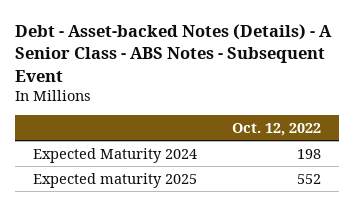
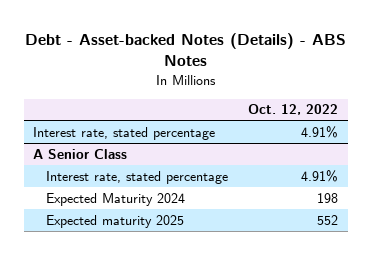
[15,24,333,82] Debt - Asset-backed Notes (Details) - A Senior Class - ABS Notes - Subsequent Event -> [24,32,346,67] Debt - Asset-backed Notes (Details) - ABS Notes
none -> [33,126,216,140] Interest rate, stated percentage
none -> [33,148,128,159] A Senior Class
none -> [46,170,229,184] Interest rate, stated percentage

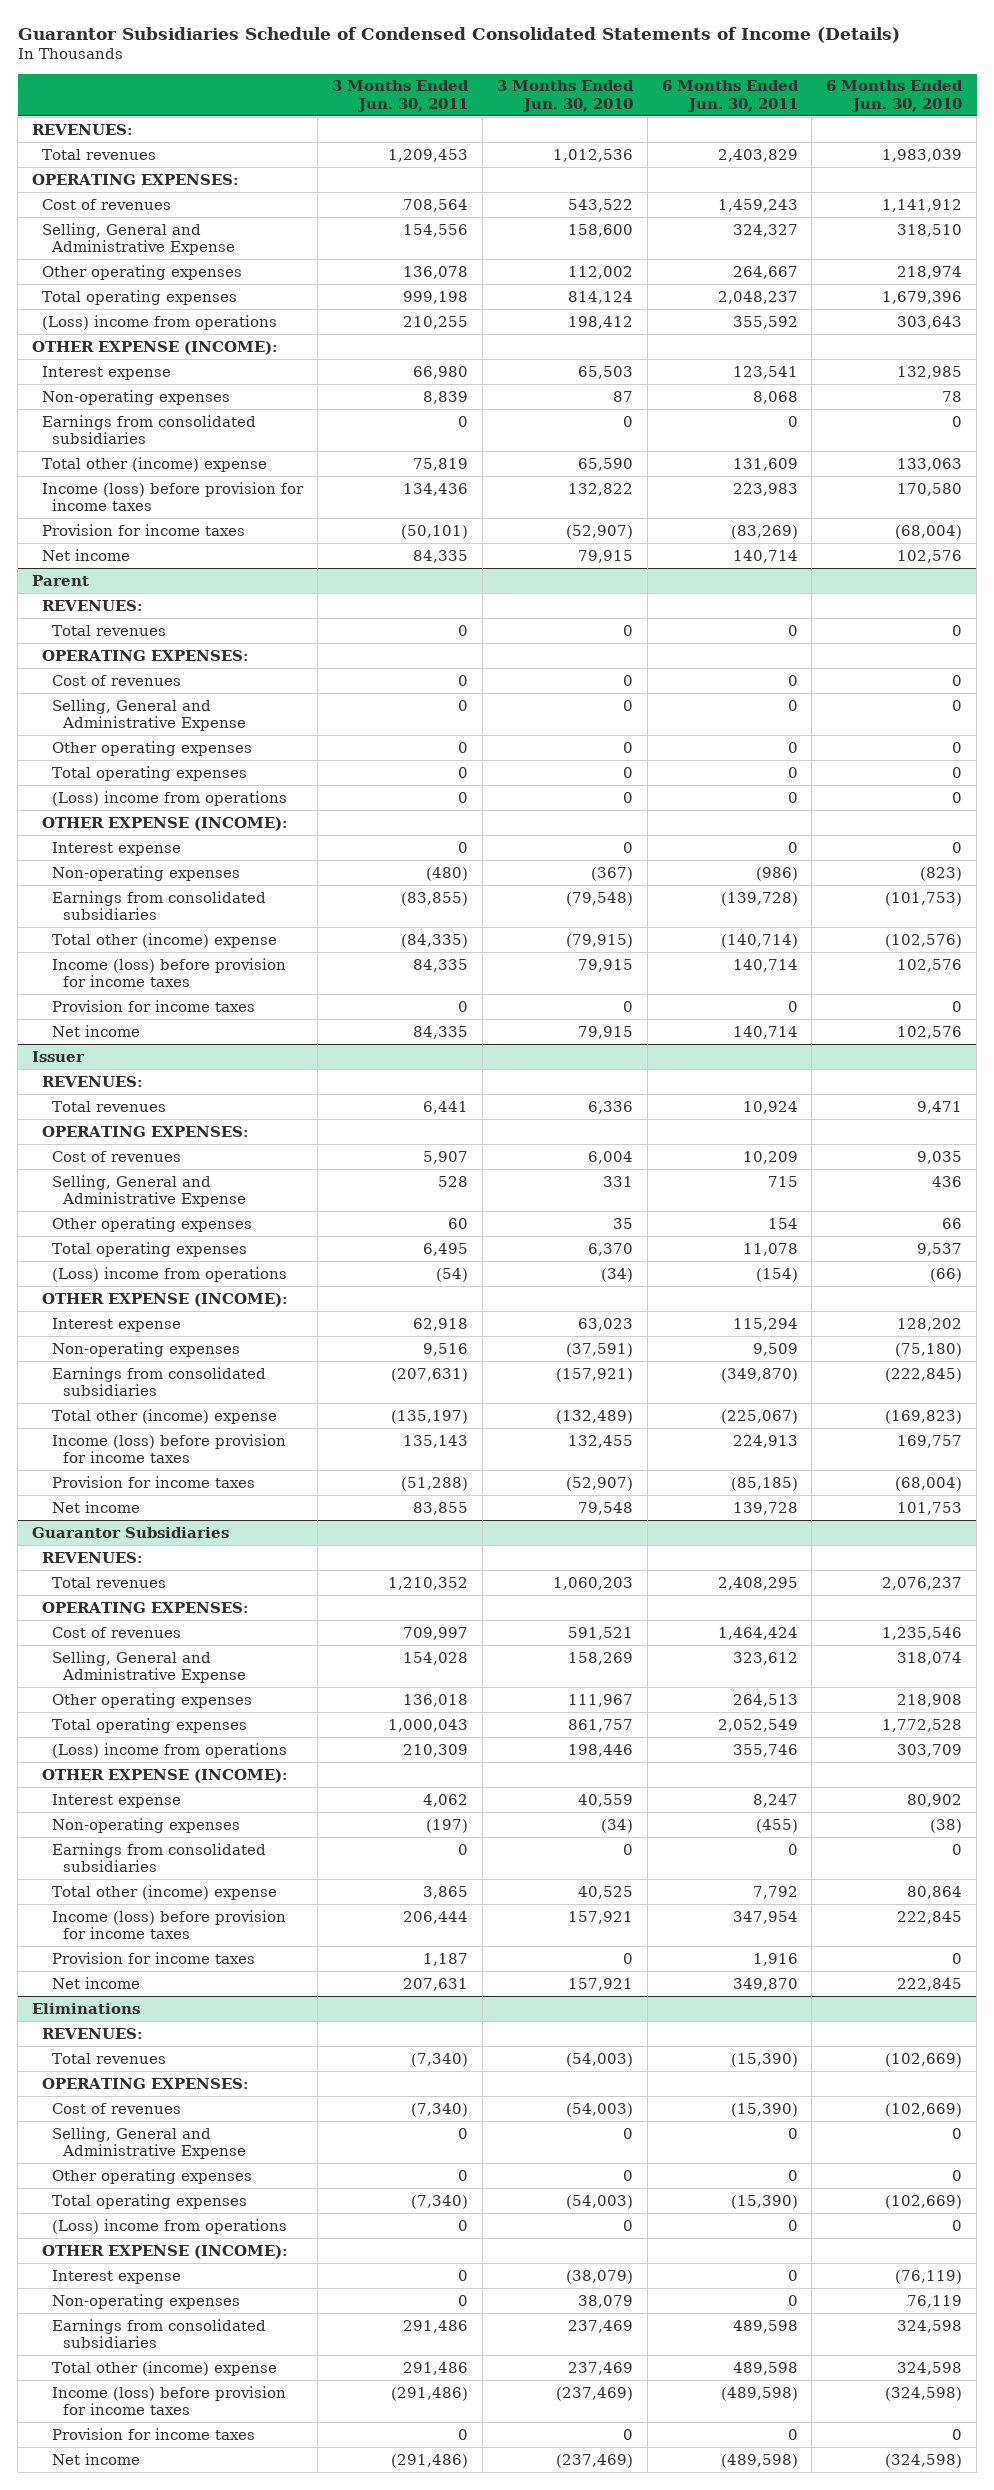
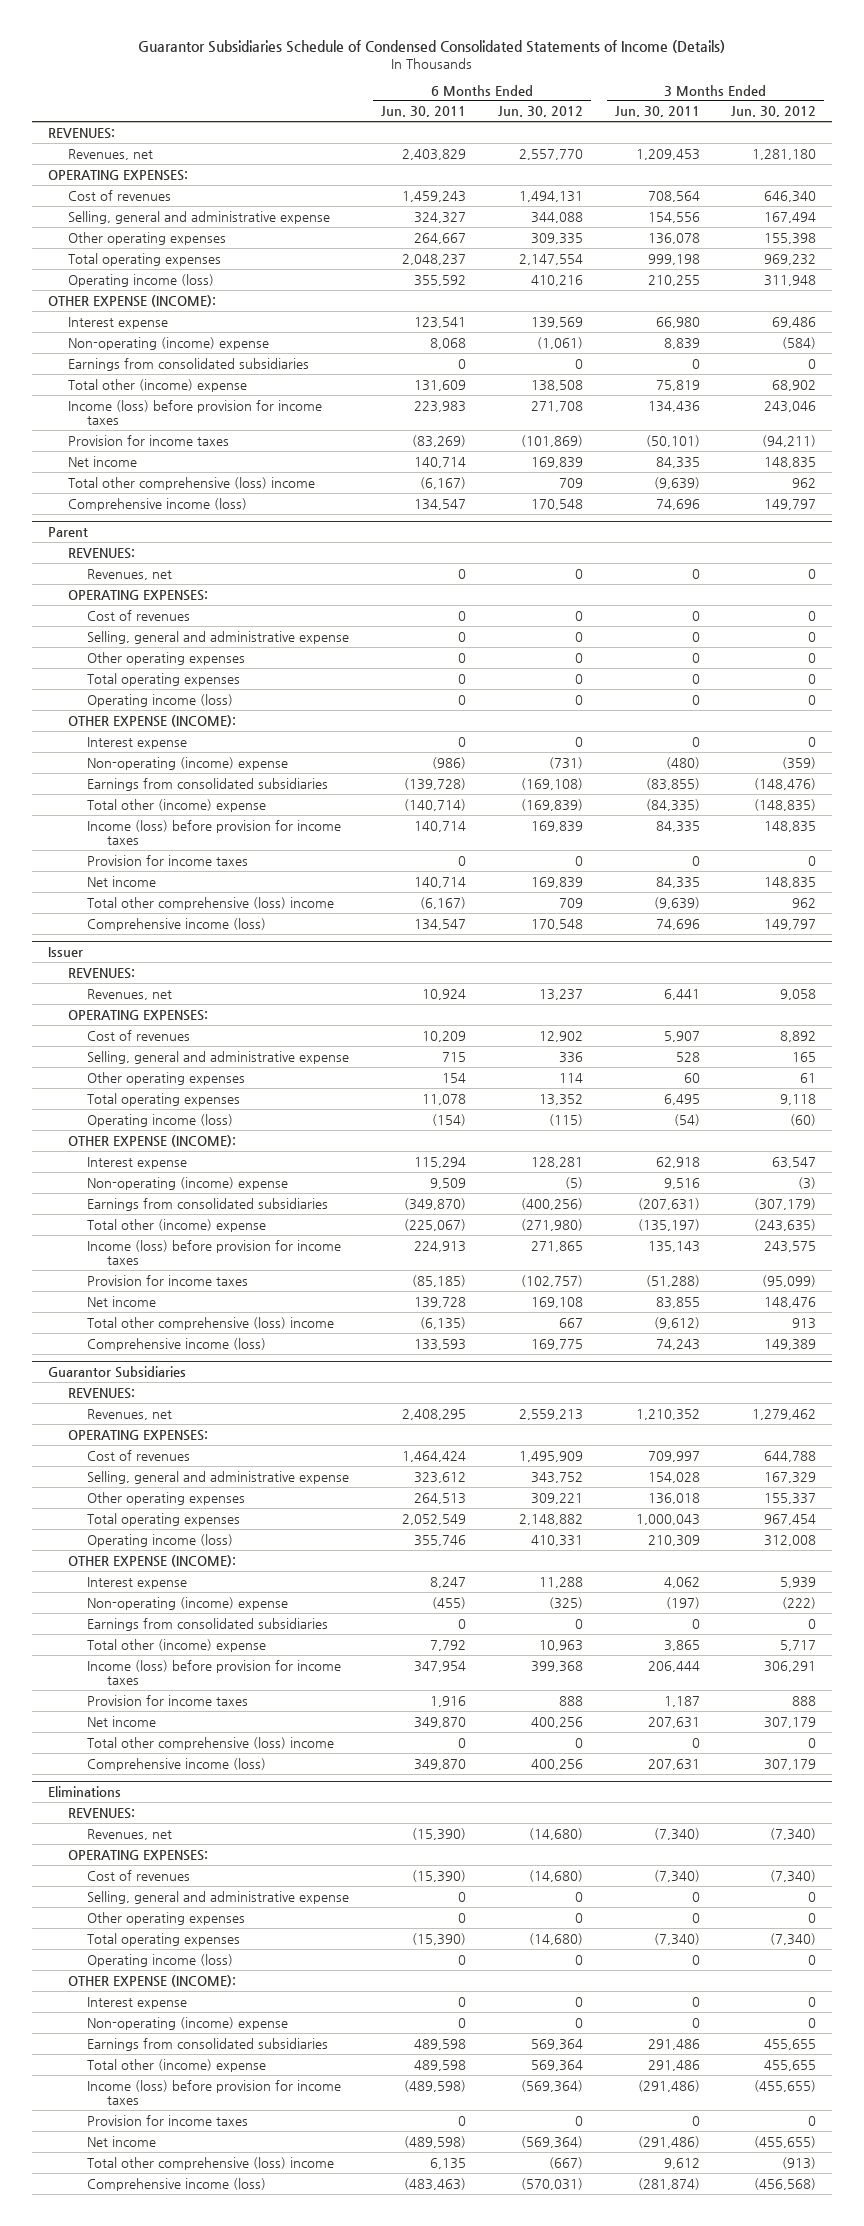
[496,80,634,112] 3 Months Ended Jun. 30, 2010 -> none
[826,80,964,112] 6 Months Ended Jun. 30, 2010 -> none
none -> [497,106,583,118] Jun. 30, 2012
none -> [731,106,817,118] Jun. 30, 2012
[42,148,157,160] Total revenues -> [67,148,153,160] Revenues, net
[42,222,236,255] Selling, General and Administrative Expense -> [67,210,330,224] Selling, general and administrative expense
[42,314,278,330] (Loss) income from operations -> [67,273,214,287] Operating income (loss)
[42,389,231,405] Non-operating expenses -> [67,336,269,350] Non-operating (income) expense
none -> [67,476,315,490] Total other comprehensive (loss) income
none -> [67,497,247,511] Comprehensive income (loss)
[52,624,167,636] Total revenues -> [87,568,173,580] Revenues, net
[52,698,246,731] Selling, General and Administrative Expense -> [87,630,350,644] Selling, general and administrative expense
[52,790,288,806] (Loss) income from operations -> [87,693,234,707] Operating income (loss)
[52,865,241,881] Non-operating expenses -> [87,756,289,770] Non-operating (income) expense
none -> [87,896,335,910] Total other comprehensive (loss) income
none -> [87,917,267,931] Comprehensive income (loss)
[52,1100,167,1112] Total revenues -> [87,988,173,1000] Revenues, net
[52,1174,246,1207] Selling, General and Administrative Expense -> [87,1050,350,1064] Selling, general and administrative expense
[52,1266,288,1282] (Loss) income from operations -> [87,1113,234,1127] Operating income (loss)
[52,1341,241,1357] Non-operating expenses -> [87,1176,289,1190] Non-operating (income) expense
none -> [87,1316,335,1330] Total other comprehensive (loss) income
none -> [87,1337,267,1351] Comprehensive income (loss)
[52,1576,167,1588] Total revenues -> [87,1408,173,1420] Revenues, net
[52,1650,246,1683] Selling, General and Administrative Expense -> [87,1470,350,1484] Selling, general and administrative expense
[52,1742,288,1758] (Loss) income from operations -> [87,1533,234,1547] Operating income (loss)
[52,1817,241,1833] Non-operating expenses -> [87,1596,289,1610] Non-operating (income) expense
none -> [87,1736,335,1750] Total other comprehensive (loss) income
none -> [87,1757,267,1771] Comprehensive income (loss)
[52,2052,167,2064] Total revenues -> [87,1828,173,1840] Revenues, net
[52,2126,246,2159] Selling, General and Administrative Expense -> [87,1890,350,1904] Selling, general and administrative expense
[52,2218,288,2234] (Loss) income from operations -> [87,1953,234,1967] Operating income (loss)
[52,2293,241,2309] Non-operating expenses -> none
none -> [87,2016,289,2030] Non-operating (income) expense
none -> [87,2156,335,2170] Total other comprehensive (loss) income
none -> [87,2177,267,2191] Comprehensive income (loss)

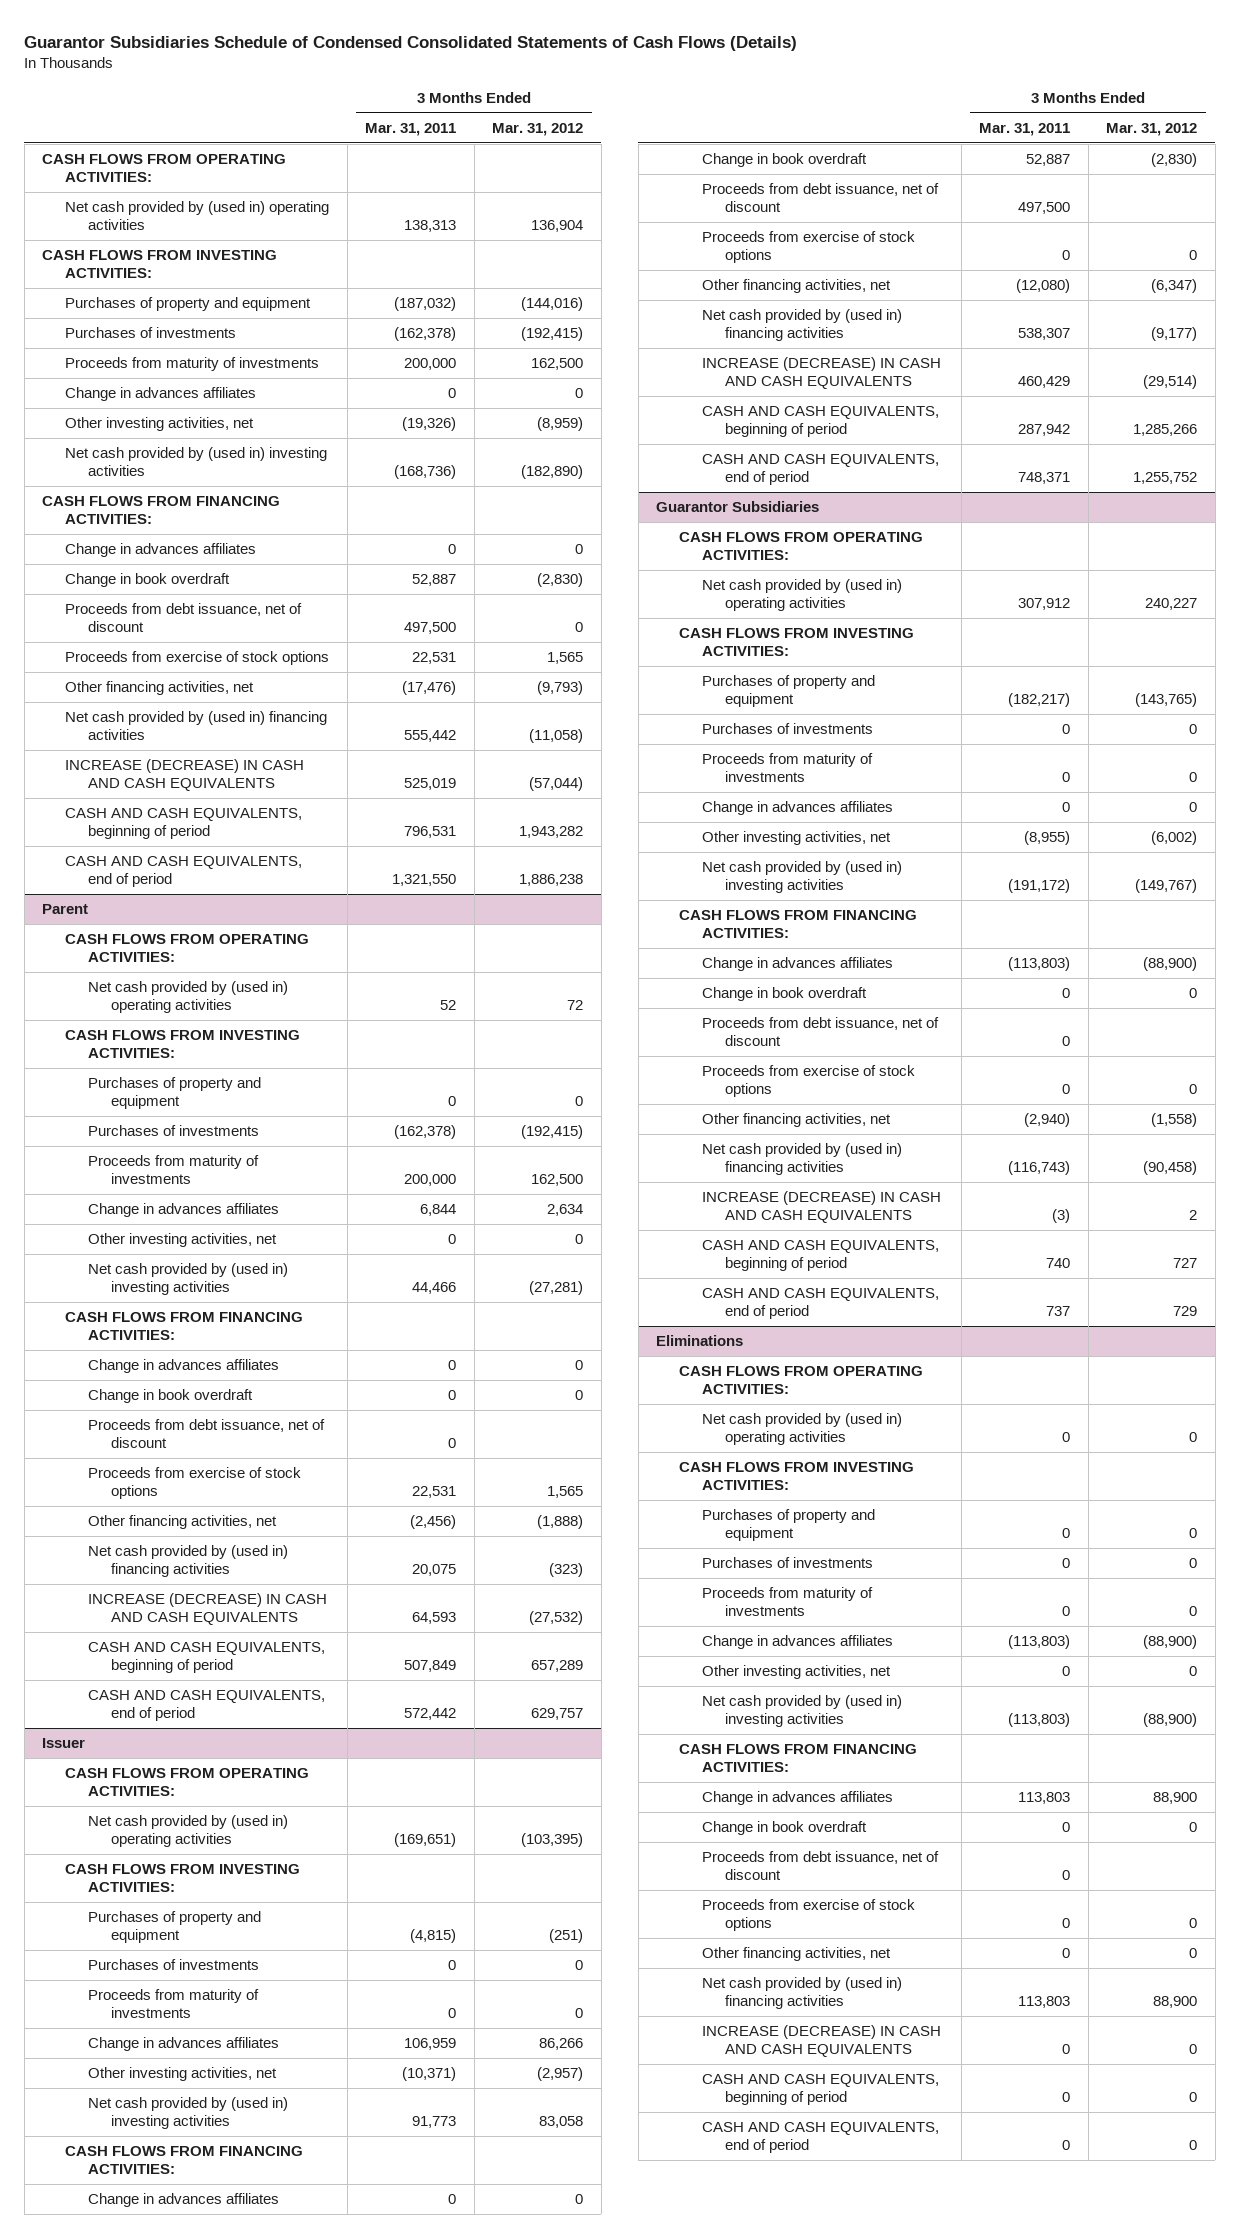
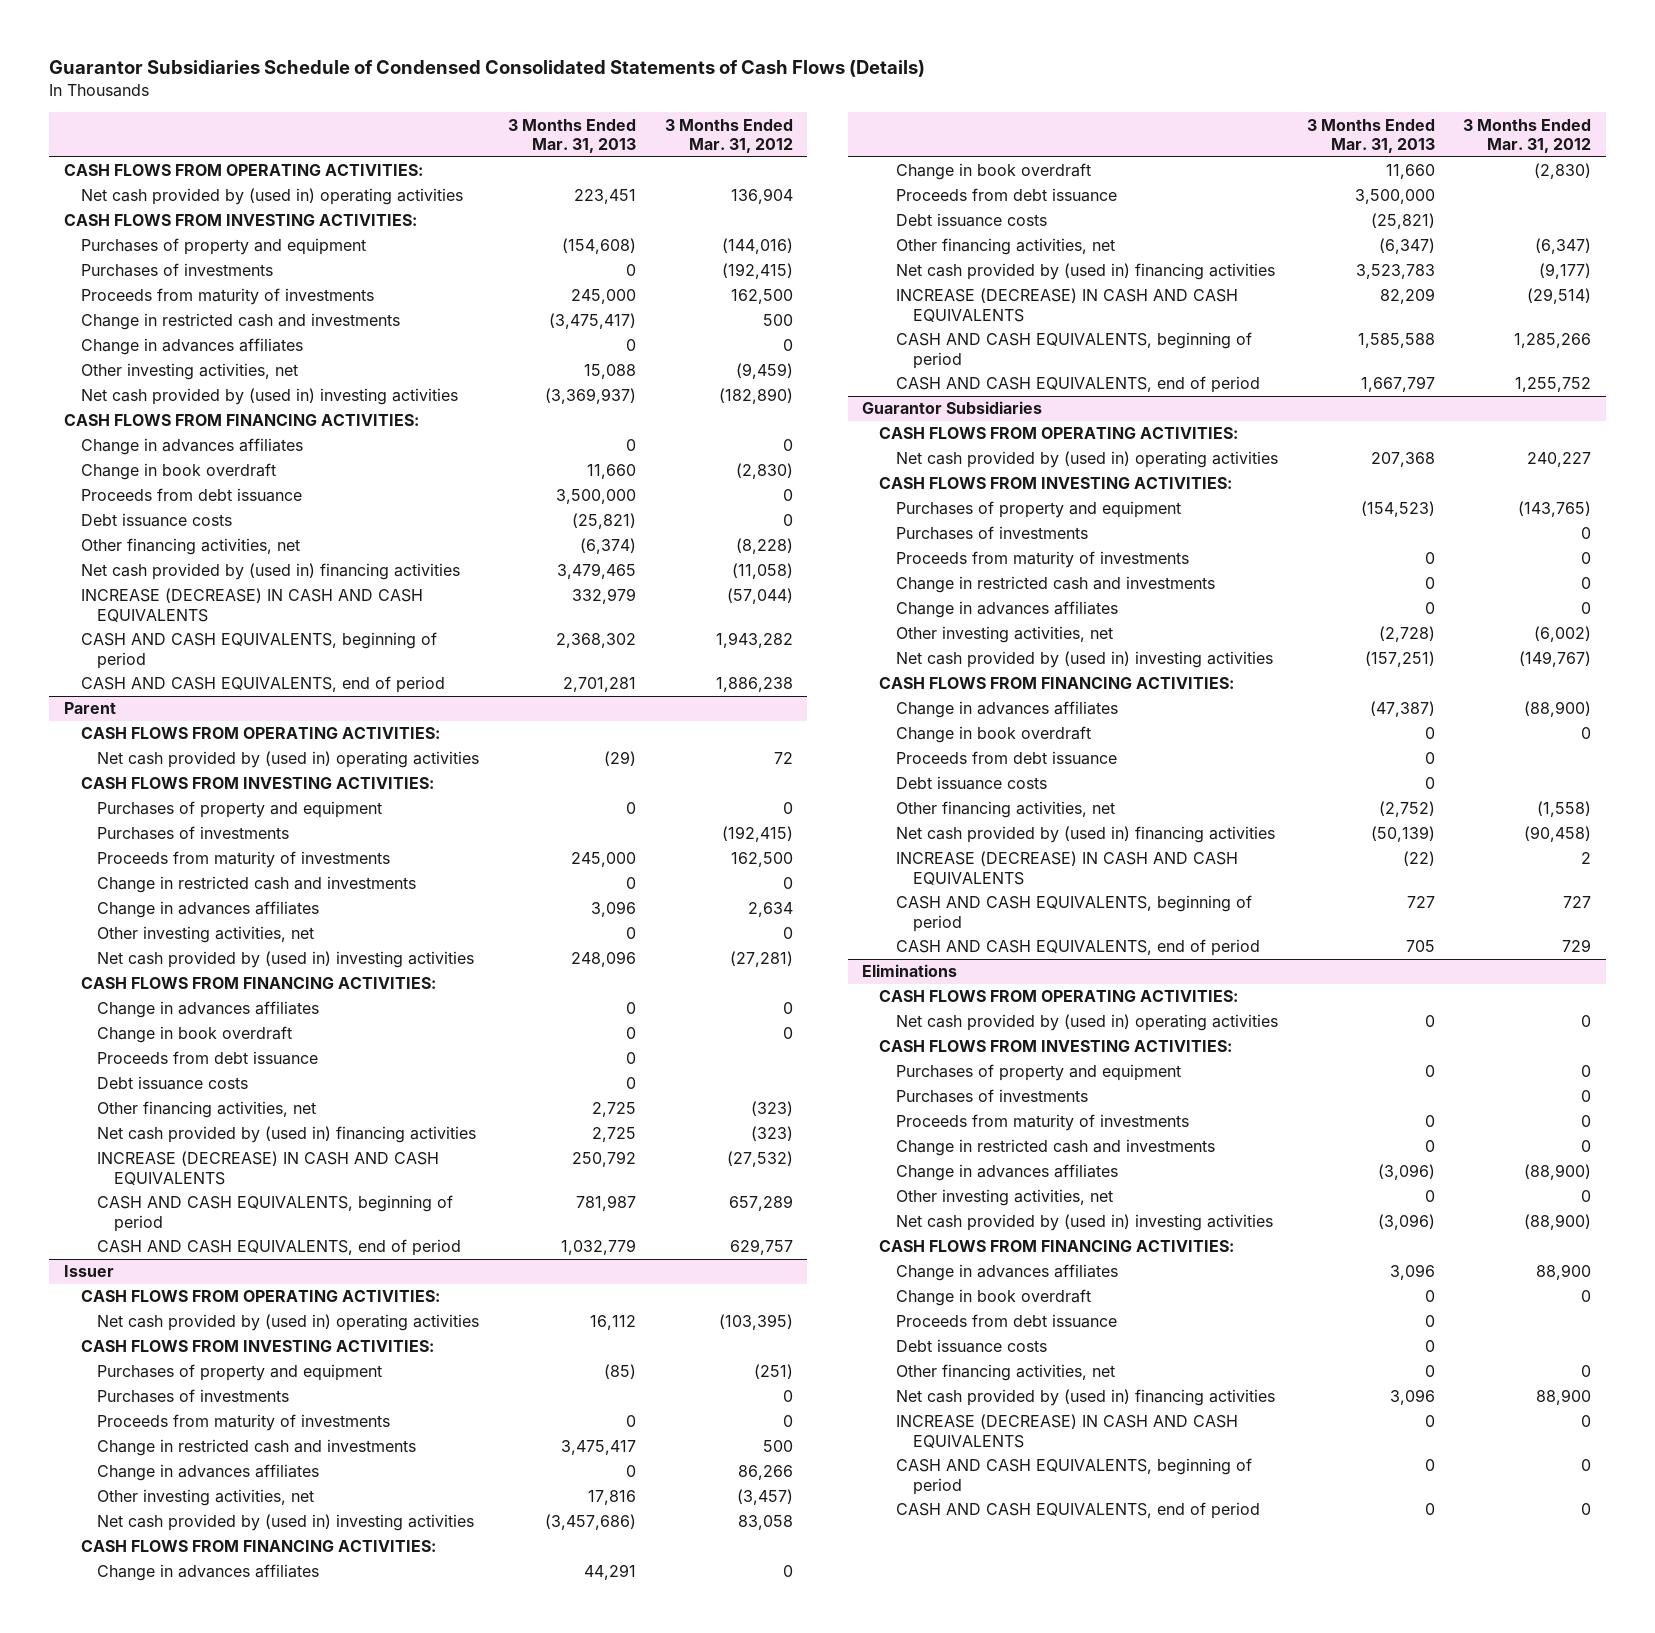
[365,122,457,136] Mar. 31, 2011 -> none
none -> [508,118,637,154] 3 Months Ended Mar. 31, 2013
none -> [80,313,400,331] Change in restricted cash and investments
[537,417,584,432] (8,959) -> [735,363,793,380] (9,459)
[65,651,330,666] Proceeds from exercise of stock options -> none
[65,603,303,633] Proceeds from debt issuance, net of discount -> [80,488,302,503] Proceeds from debt issuance
none -> [80,513,232,528] Debt issuance costs
[537,681,584,696] (9,793) -> [735,538,793,555] (8,228)
none -> [97,876,417,894] Change in restricted cash and investments
[87,1467,301,1500] Proceeds from exercise of stock options -> none
[87,1419,325,1449] Proceeds from debt issuance, net of discount -> [97,1051,319,1066] Proceeds from debt issuance
none -> [97,1076,249,1091] Debt issuance costs
[537,1515,584,1530] (1,888) -> [750,1101,793,1117] (323)
none -> [97,1439,417,1457] Change in restricted cash and investments
[537,2067,584,2082] (2,957) -> [736,1489,793,1506] (3,457)
[701,231,915,264] Proceeds from exercise of stock options -> none
[701,183,939,213] Proceeds from debt issuance, net of discount -> [895,188,1117,203] Proceeds from debt issuance
none -> [895,213,1047,228] Debt issuance costs
none -> [895,576,1215,594] Change in restricted cash and investments
[701,1065,915,1098] Proceeds from exercise of stock options -> none
[701,1017,939,1047] Proceeds from debt issuance, net of discount -> [895,751,1117,766] Proceeds from debt issuance
none -> [895,776,1047,791] Debt issuance costs
none -> [895,1139,1215,1157] Change in restricted cash and investments
[701,1899,915,1932] Proceeds from exercise of stock options -> none
[701,1851,939,1881] Proceeds from debt issuance, net of discount -> [895,1314,1117,1329] Proceeds from debt issuance
none -> [895,1339,1047,1354] Debt issuance costs

